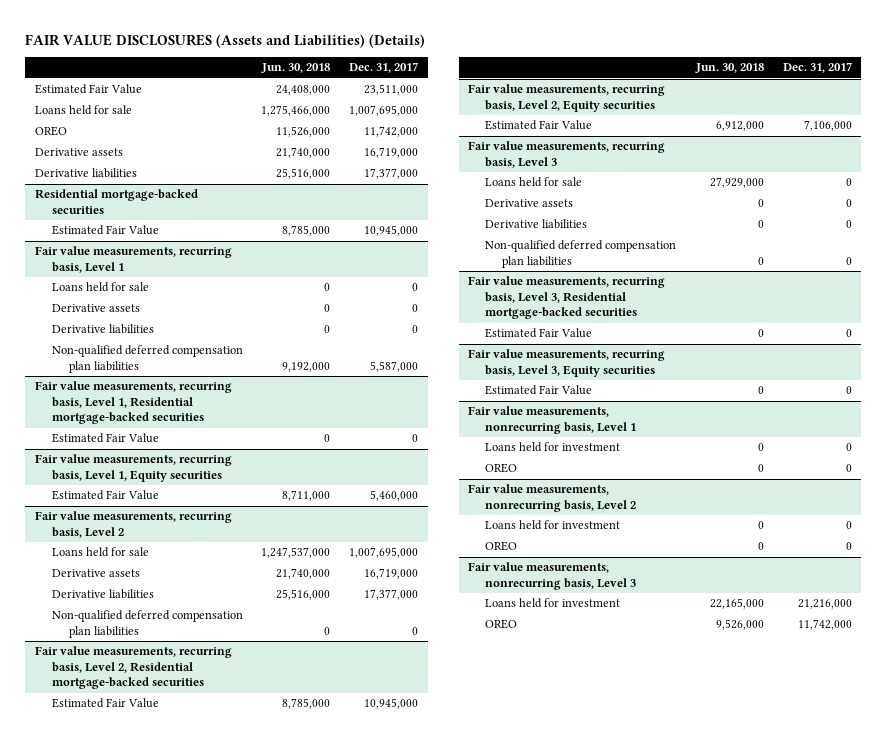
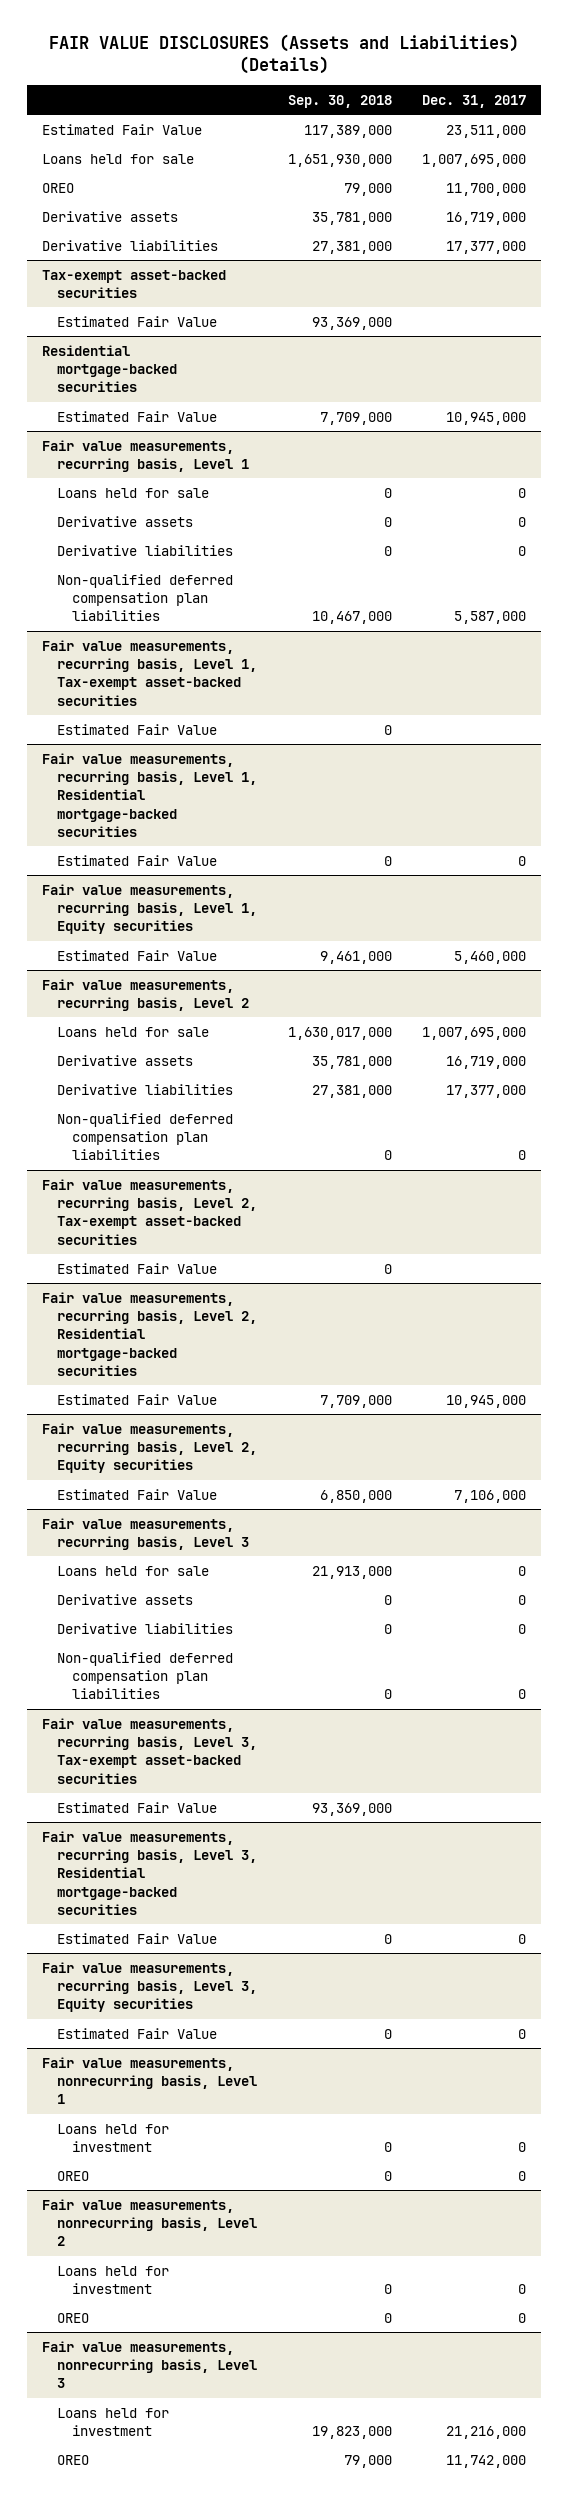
[261,63,331,74] Jun. 30, 2018 -> none
none -> [287,94,392,108] Sep. 30, 2018
[364,126,419,138] 11,742,000 -> [446,182,527,196] 11,700,000
none -> [42,269,227,299] Tax-exempt asset-backed securities
none -> [57,315,218,327] Estimated Fair Value
none -> [42,639,258,706] Fair value measurements, recurring basis, Level 1, Tax-exempt asset-backed securities
none -> [57,723,218,735] Estimated Fair Value
none -> [42,1178,258,1245] Fair value measurements, recurring basis, Level 2, Tax-exempt asset-backed securities
none -> [57,1262,218,1274] Estimated Fair Value
none -> [42,1717,258,1784] Fair value measurements, recurring basis, Level 3, Tax-exempt asset-backed securities
none -> [57,1801,218,1813] Estimated Fair Value

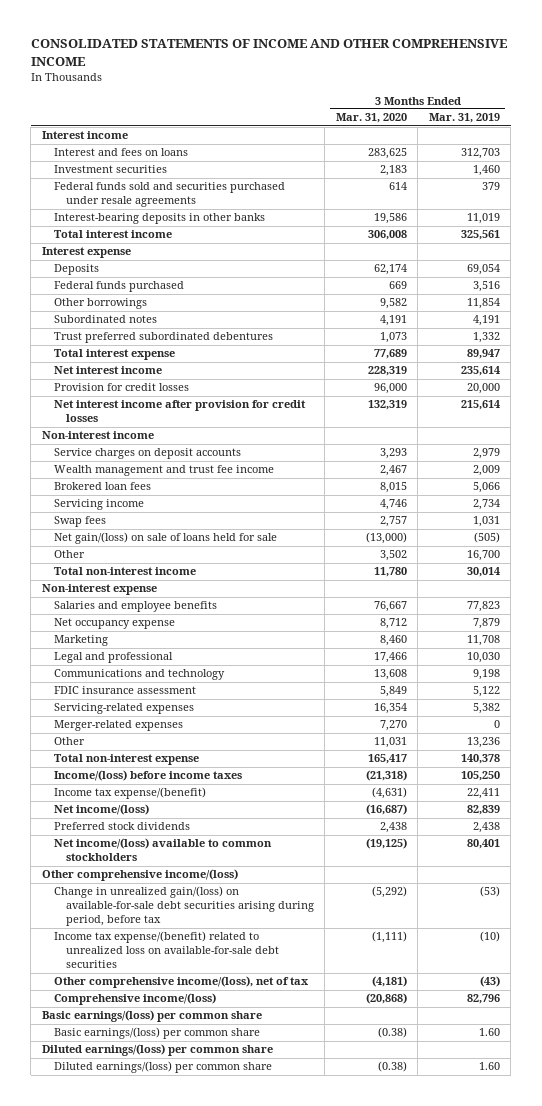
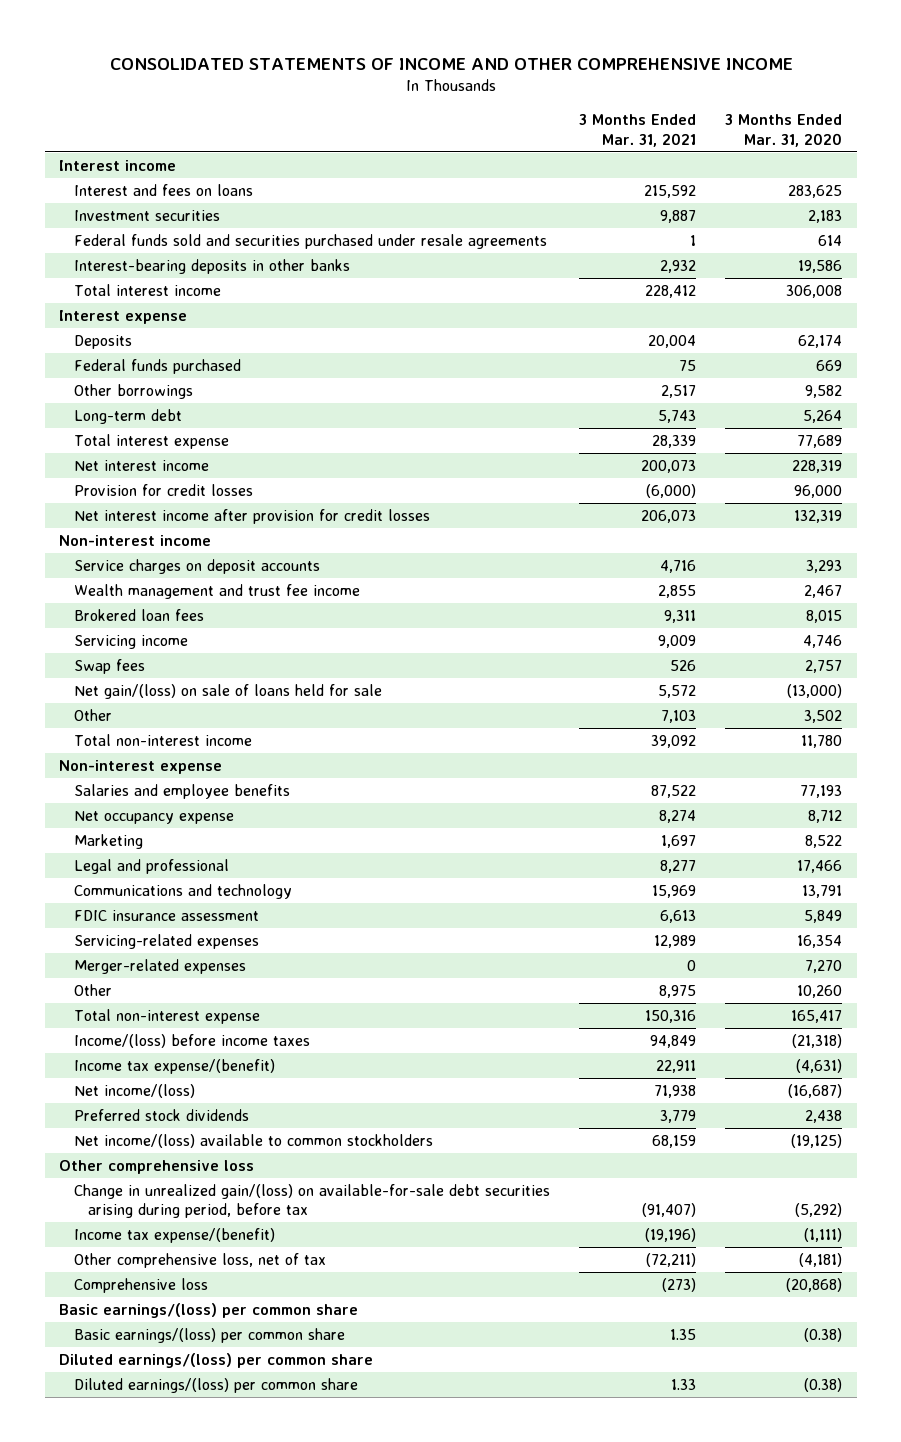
[428,113,500,124] Mar. 31, 2019 -> none
none -> [578,114,696,147] 3 Months Ended Mar. 31, 2021
[53,315,157,324] Subordinated notes -> none
[53,332,273,344] Trust preferred subordinated debentures -> none
none -> [73,408,182,424] Long-term debt
[373,601,407,613] 76,667 -> [799,784,842,798] 77,193
[379,635,407,647] 8,460 -> [804,834,842,848] 8,522
[373,669,407,681] 13,608 -> [801,884,842,898] 13,791
[373,737,407,749] 11,031 -> [796,984,842,998] 10,260
[41,869,238,882] Other comprehensive income/(loss) -> [59,1159,255,1174] Other comprehensive loss
[53,931,279,969] Income tax expense/(benefit) related to unrealized loss on available-for-sale debt securities -> [73,1227,275,1243] Income tax expense/(benefit)
[53,976,309,989] Other comprehensive income/(loss), net of tax -> [73,1252,326,1268] Other comprehensive loss, net of tax
[53,993,216,1006] Comprehensive income/(loss) -> [73,1277,208,1293] Comprehensive loss

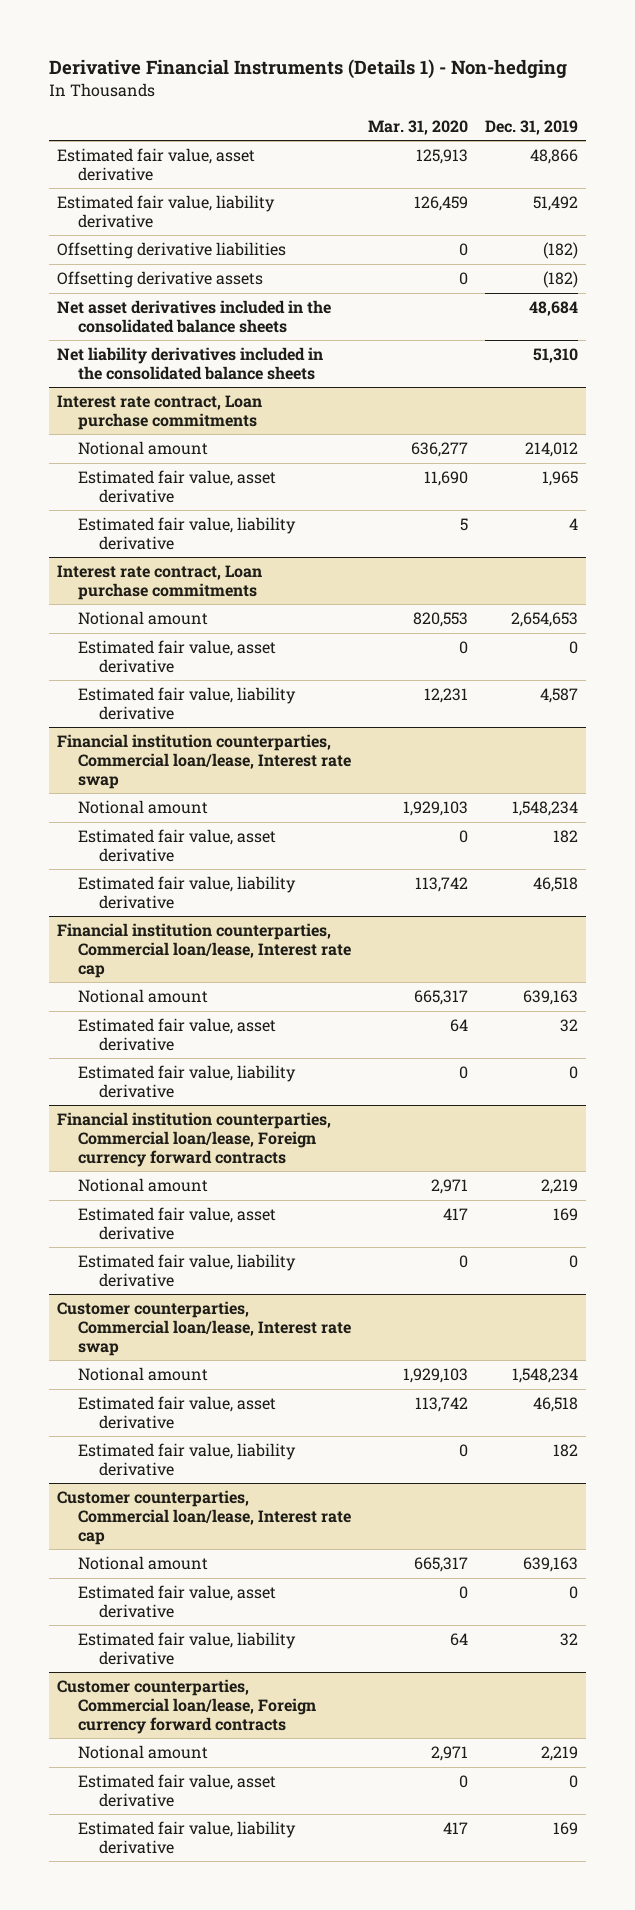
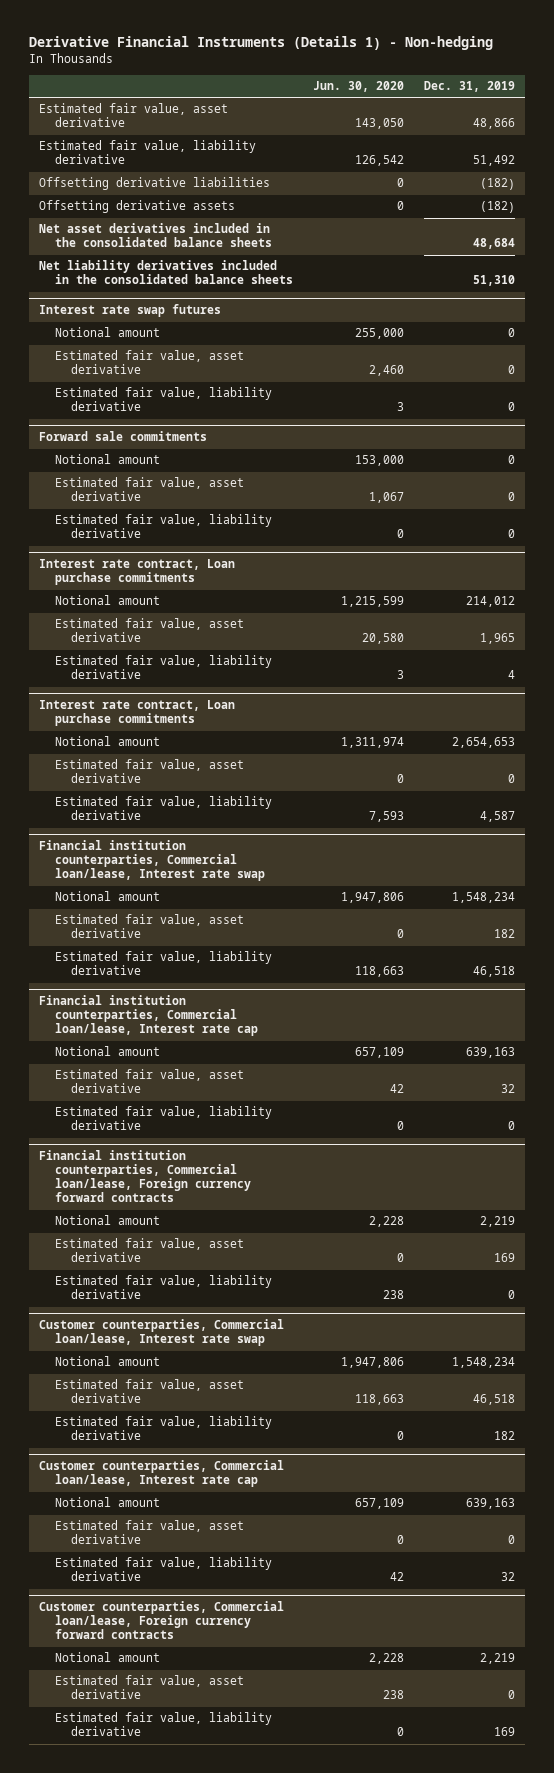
[368,119,469,135] Mar. 31, 2020 -> none
none -> [312,81,404,93] Jun. 30, 2020
none -> [38,304,221,318] Interest rate swap futures
none -> [54,327,160,338] Notional amount
none -> [54,350,244,375] Estimated fair value, asset derivative
none -> [54,387,272,412] Estimated fair value, liability derivative
none -> [38,431,207,442] Forward sale commitments
none -> [54,454,160,465] Notional amount
none -> [54,477,244,502] Estimated fair value, asset derivative
none -> [54,514,272,539] Estimated fair value, liability derivative

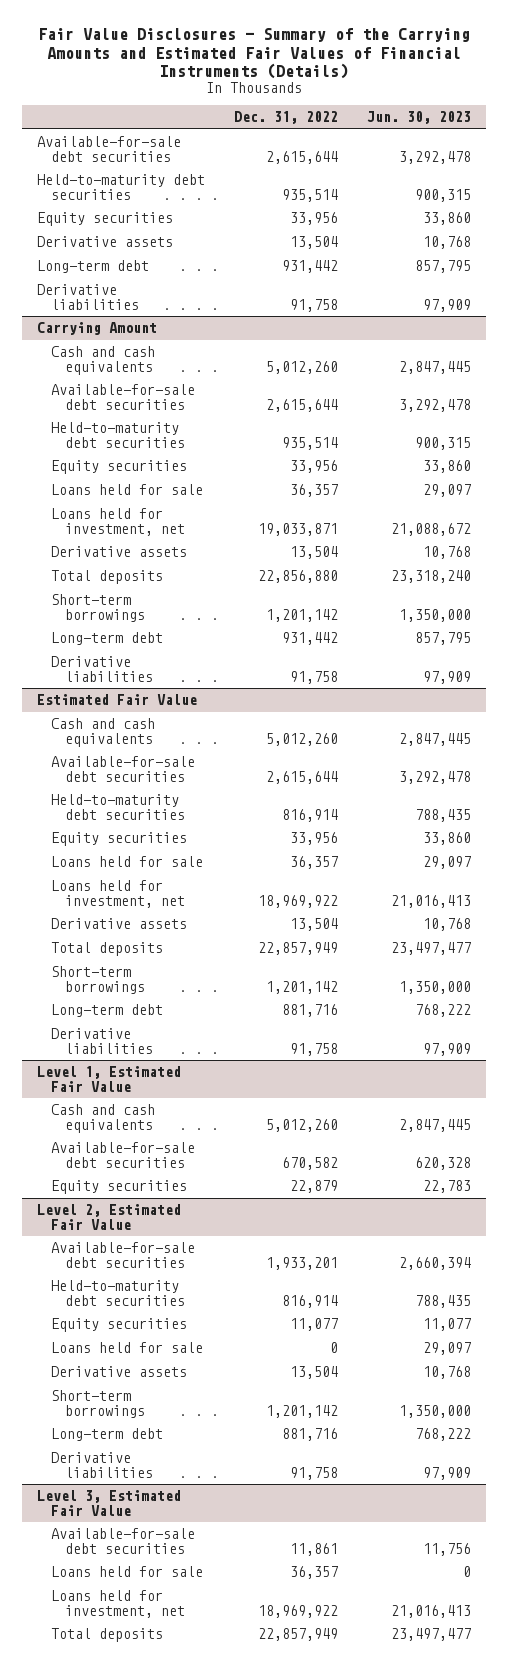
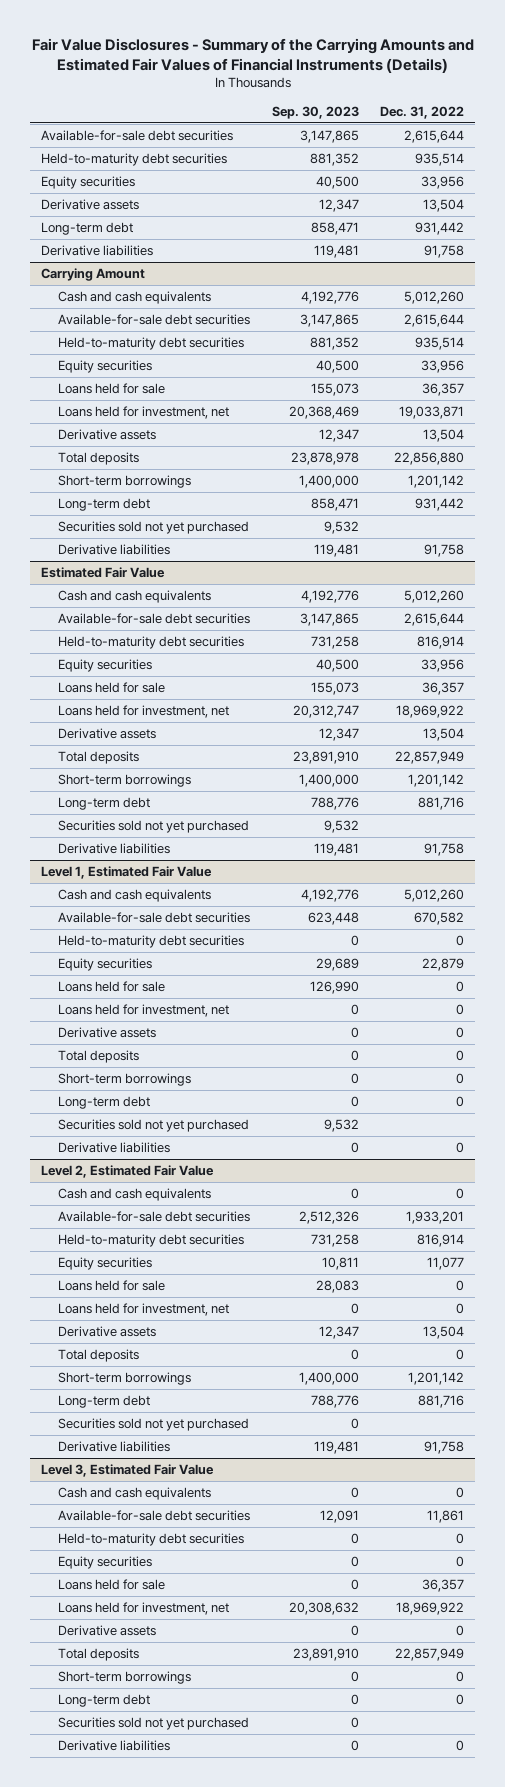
[367,111,472,125] Jun. 30, 2023 -> none
none -> [271,105,359,119] Sep. 30, 2023
none -> [57,520,249,534] Securities sold not yet purchased
none -> [57,819,249,833] Securities sold not yet purchased
none -> [57,934,244,948] Held-to-maturity debt securities
none -> [57,980,165,992] Loans held for sale
none -> [57,1003,229,1017] Loans held for investment, net
none -> [57,1026,156,1038] Derivative assets
none -> [57,1049,139,1063] Total deposits
none -> [57,1072,191,1086] Short-term borrowings
none -> [57,1095,150,1109] Long-term debt
none -> [57,1118,249,1132] Securities sold not yet purchased
none -> [57,1141,170,1153] Derivative liabilities
none -> [57,1187,211,1201] Cash and cash equivalents
none -> [57,1302,229,1316] Loans held for investment, net
none -> [57,1348,139,1362] Total deposits
none -> [57,1417,249,1431] Securities sold not yet purchased
none -> [57,1486,211,1500] Cash and cash equivalents
none -> [57,1532,244,1546] Held-to-maturity debt securities
none -> [57,1555,152,1569] Equity securities
none -> [57,1624,156,1636] Derivative assets
none -> [57,1670,191,1684] Short-term borrowings
none -> [57,1693,150,1707] Long-term debt
none -> [57,1716,249,1730] Securities sold not yet purchased
none -> [57,1739,170,1751] Derivative liabilities

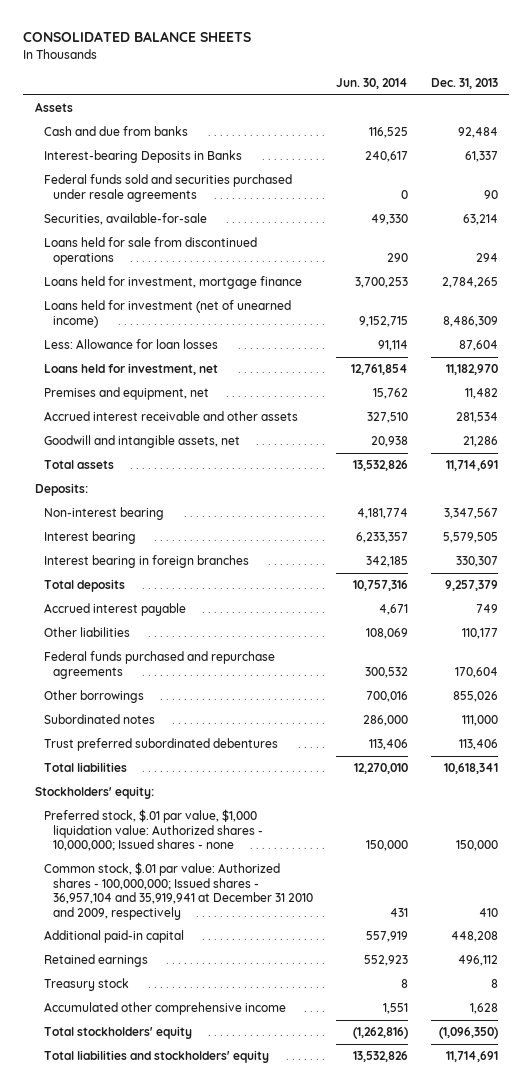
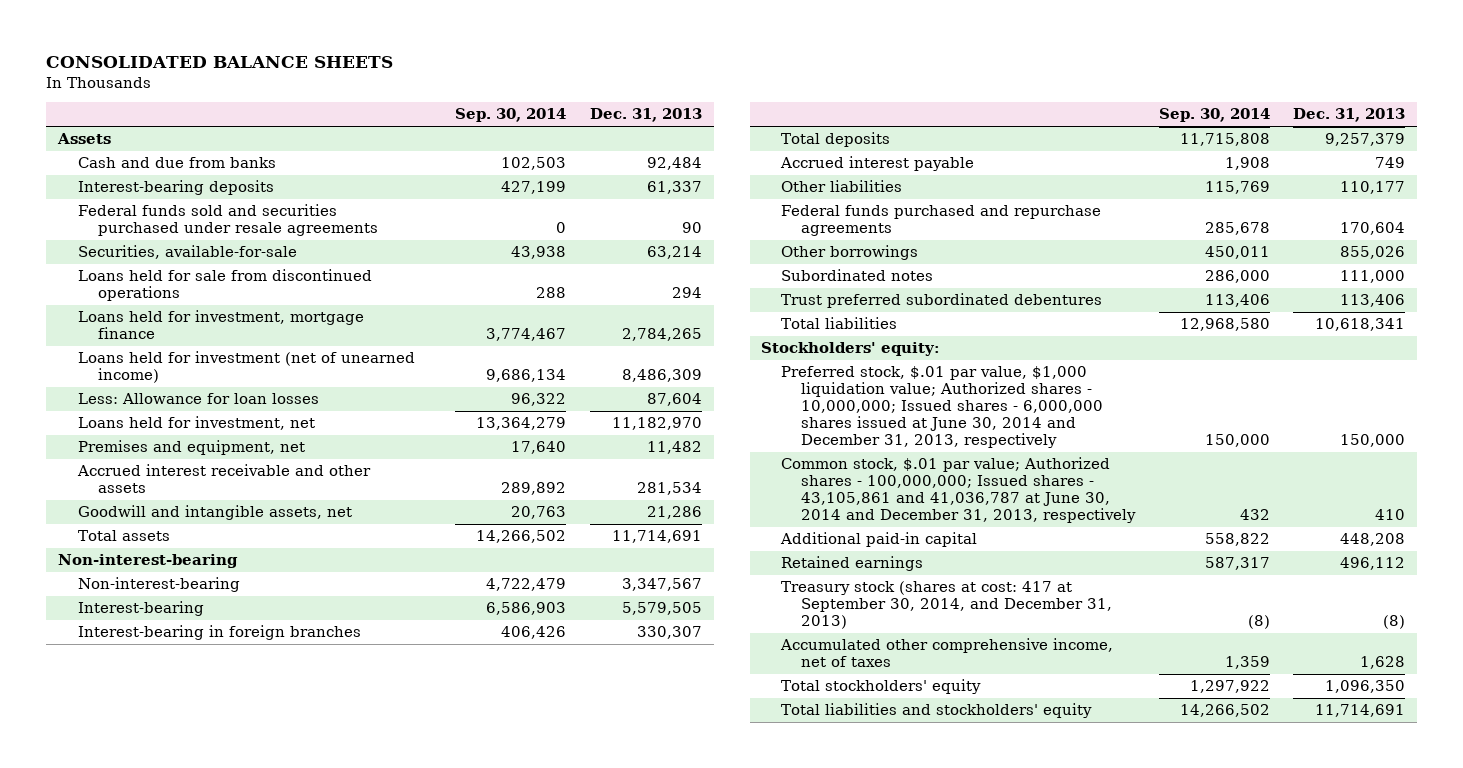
[336,78,409,90] Jun. 30, 2014 -> none
none -> [455,108,567,123] Sep. 30, 2014
[44,150,243,164] Interest-bearing Deposits in Banks -> [77,180,274,196] Interest-bearing deposits
[34,483,88,497] Deposits: -> [57,554,238,569] Non-interest-bearing
[44,507,165,521] Non-interest bearing -> [77,577,240,593] Non-interest-bearing
[44,531,137,545] Interest bearing -> [77,601,204,617] Interest-bearing
[44,555,250,569] Interest bearing in foreign branches -> [77,625,361,641] Interest-bearing in foreign branches
[44,809,264,852] Preferred stock, $.01 par value, $1,000 liquidation value: Authorized shares - 10,000,000; Issued shares - none -> [781,366,1104,449] Preferred stock, $.01 par value, $1,000 liquidation value; Authorized shares - 10,000,000; Issued shares - 6,000,000 shares issued at June 30, 2014 and December 31, 2013, respectively
[44,862,314,920] Common stock, $.01 par value: Authorized shares - 100,000,000; Issued shares - 36,957,104 and 35,919,941 at December 31 2010 and 2009, respectively -> [781,457,1137,524] Common stock, $.01 par value; Authorized shares - 100,000,000; Issued shares - 43,105,861 and 41,036,787 at June 30, 2014 and December 31, 2013, respectively
[44,978,130,992] Treasury stock -> none
none -> [781,581,1113,630] Treasury stock (shares at cost: 417 at September 30, 2014, and December 31, 2013)
[44,1002,287,1016] Accumulated other comprehensive income -> [780,638,1114,668] Accumulated other comprehensive income, net of taxes
[438,1027,498,1040] (1,096,350) -> [1325,680,1406,694] 1,096,350

